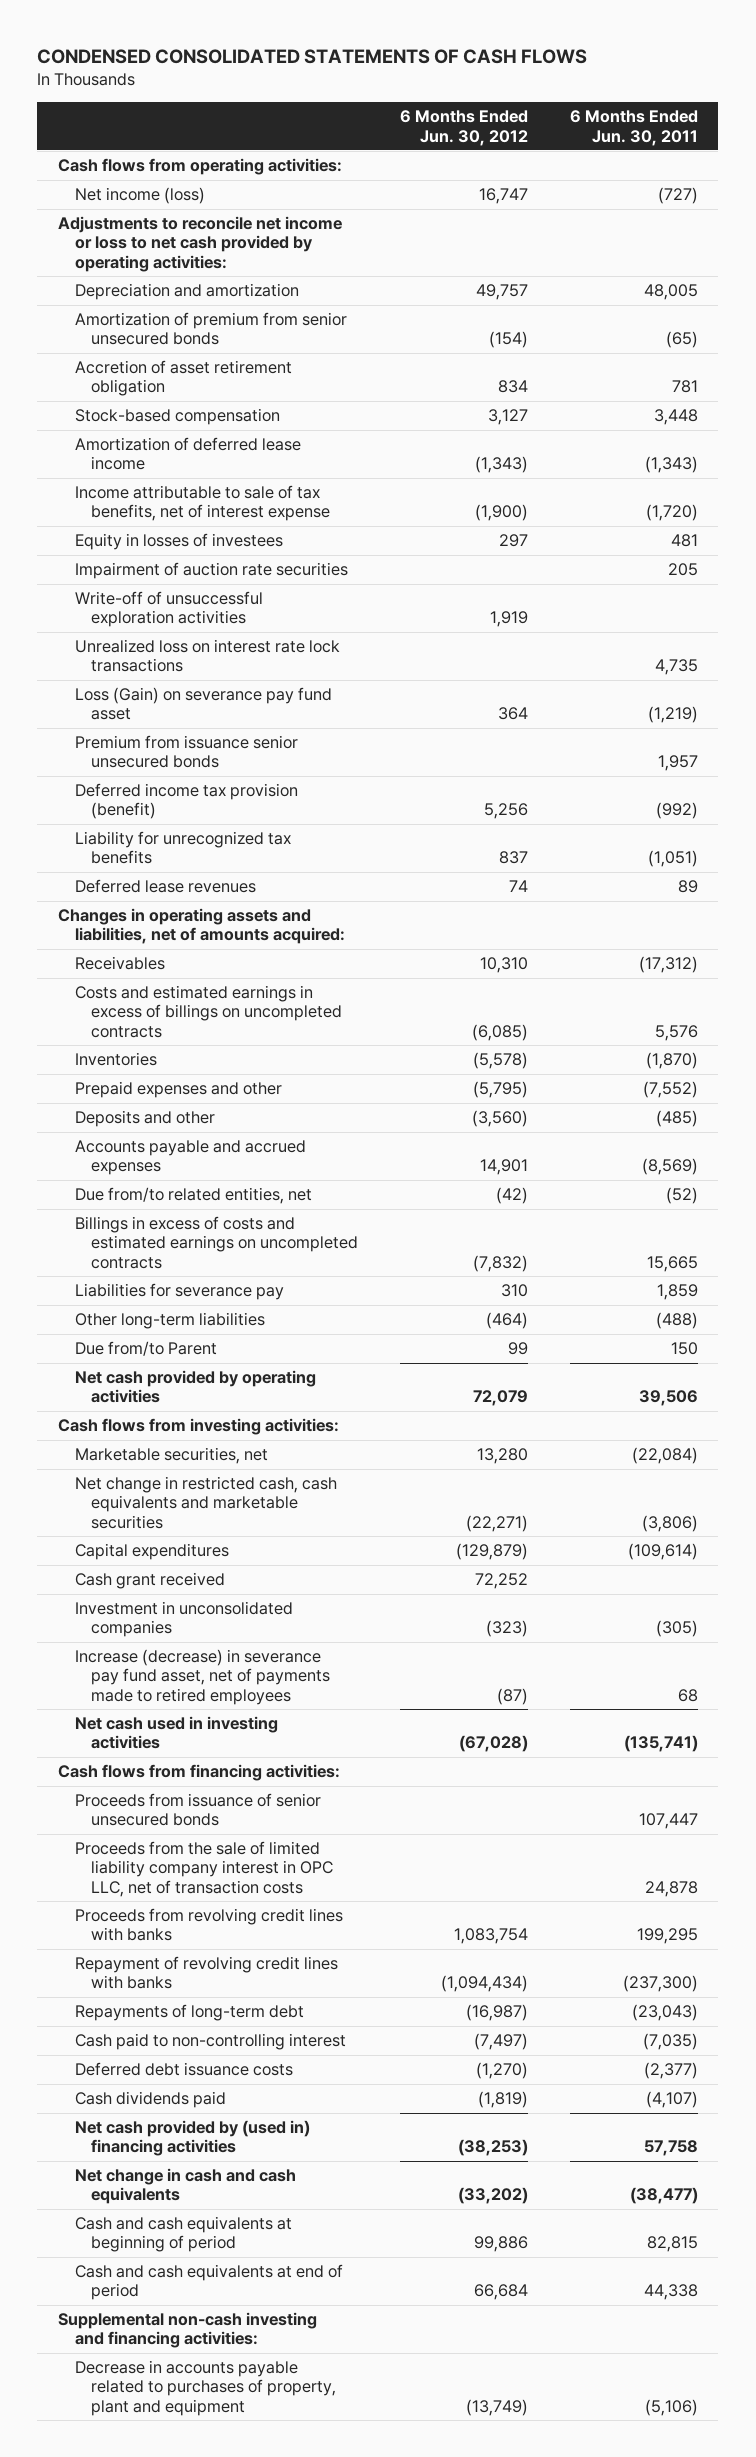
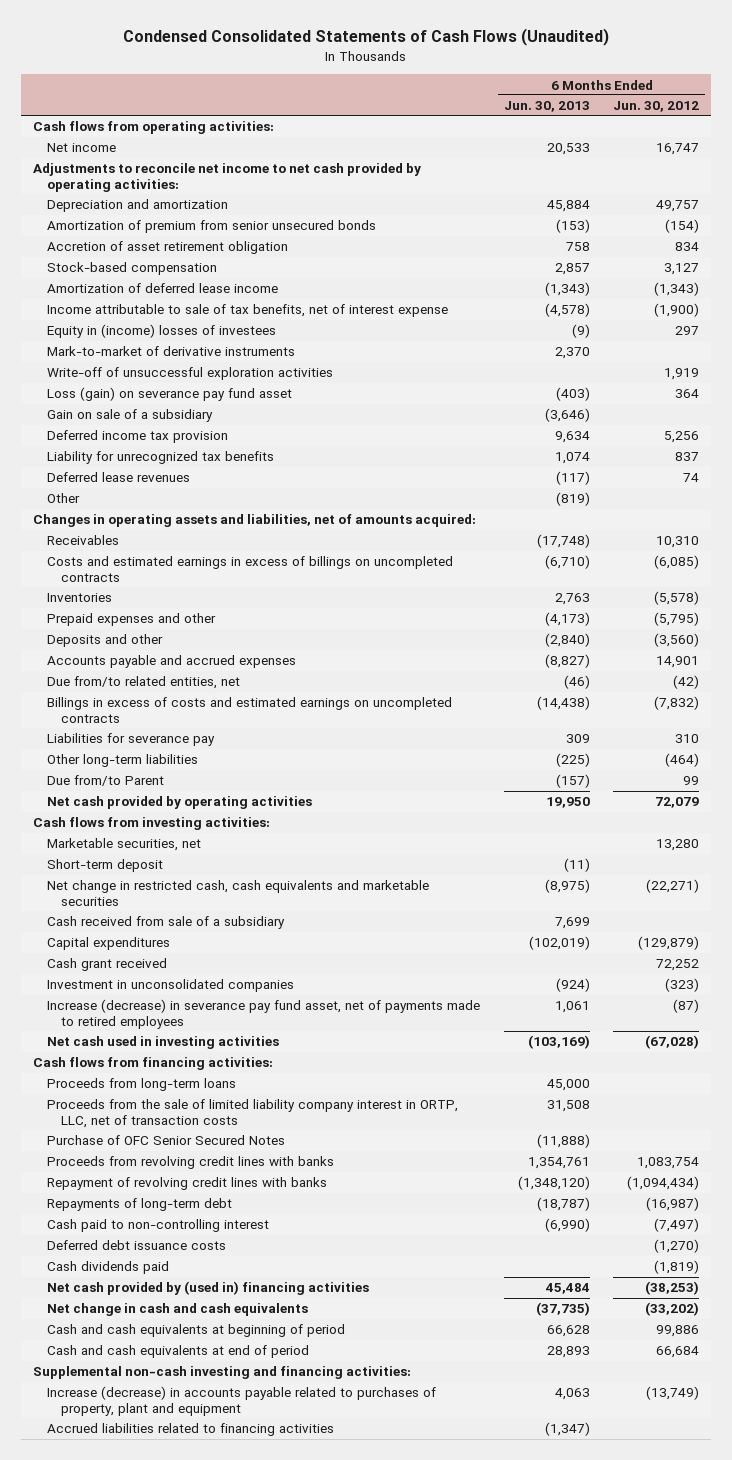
[37,49,588,65] CONDENSED CONSOLIDATED STATEMENTS OF CASH FLOWS -> [123,28,610,47] Condensed Consolidated Statements of Cash Flows (Unaudited)
[569,110,698,146] 6 Months Ended Jun. 30, 2011 -> none
none -> [503,101,590,113] Jun. 30, 2013
[74,187,205,205] Net income (loss) -> [47,143,117,153] Net income
[58,216,343,272] Adjustments to reconcile net income or loss to net cash provided by operating activities: -> [32,163,421,192] Adjustments to reconcile net income to net cash provided by operating activities:
[74,562,348,580] Impairment of auction rate securities -> none
[74,533,283,551] Equity in losses of investees -> [47,324,277,339] Equity in (income) losses of investees
none -> [47,346,296,357] Mark-to-market of derivative instruments
[74,639,340,673] Unrealized loss on interest rate lock transactions -> none
[74,735,298,769] Premium from issuance senior unsecured bonds -> none
[74,687,332,721] Loss (Gain) on severance pay fund asset -> [47,387,293,402] Loss (gain) on severance pay fund asset
none -> [47,409,214,423] Gain on sale of a subsidiary
[74,783,298,820] Deferred income tax provision (benefit) -> [47,430,229,444] Deferred income tax provision
none -> [47,493,81,504] Other
none -> [47,859,164,873] Short-term deposit
none -> [47,916,286,930] Cash received from sale of a subsidiary
[74,1793,321,1827] Proceeds from issuance of senior unsecured bonds -> none
none -> [47,1078,237,1092] Proceeds from long-term loans
[74,1841,334,1897] Proceeds from the sale of limited liability company interest in OPC LLC, net of transaction costs -> [47,1099,459,1128] Proceeds from the sale of limited liability company interest in ORTP, LLC, net of transaction costs
none -> [47,1135,286,1146] Purchase of OFC Senior Secured Notes
[74,2360,337,2416] Decrease in accounts payable related to purchases of property, plant and equipment -> [47,1386,437,1416] Increase (decrease) in accounts payable related to purchases of property, plant and equipment
none -> [47,1423,335,1437] Accrued liabilities related to financing activities

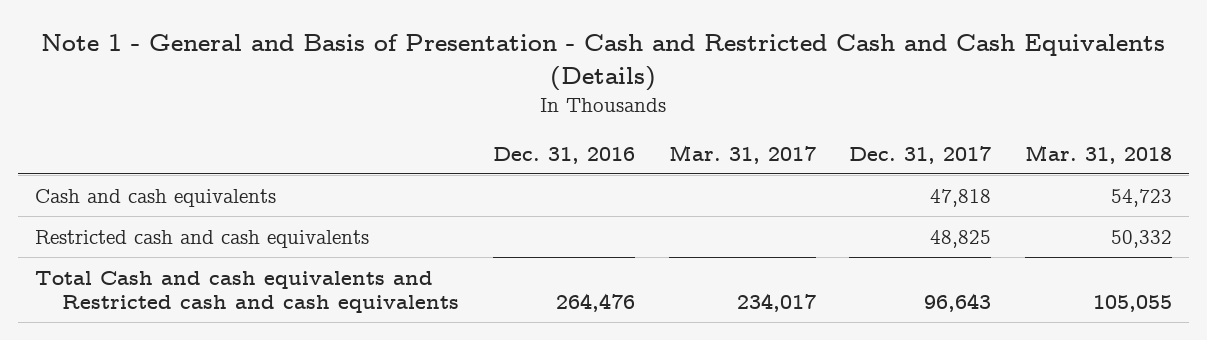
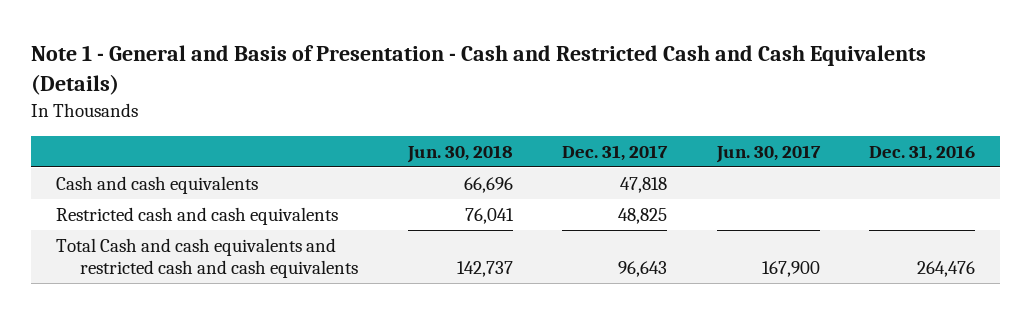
[668,144,816,164] Mar. 31, 2017 -> none
[1024,144,1172,164] Mar. 31, 2018 -> none
none -> [406,144,513,163] Jun. 30, 2018
none -> [715,144,821,163] Jun. 30, 2017
[35,270,460,314] Total Cash and cash equivalents and Restricted cash and cash equivalents -> [56,238,359,279] Total Cash and cash equivalents and restricted cash and cash equivalents

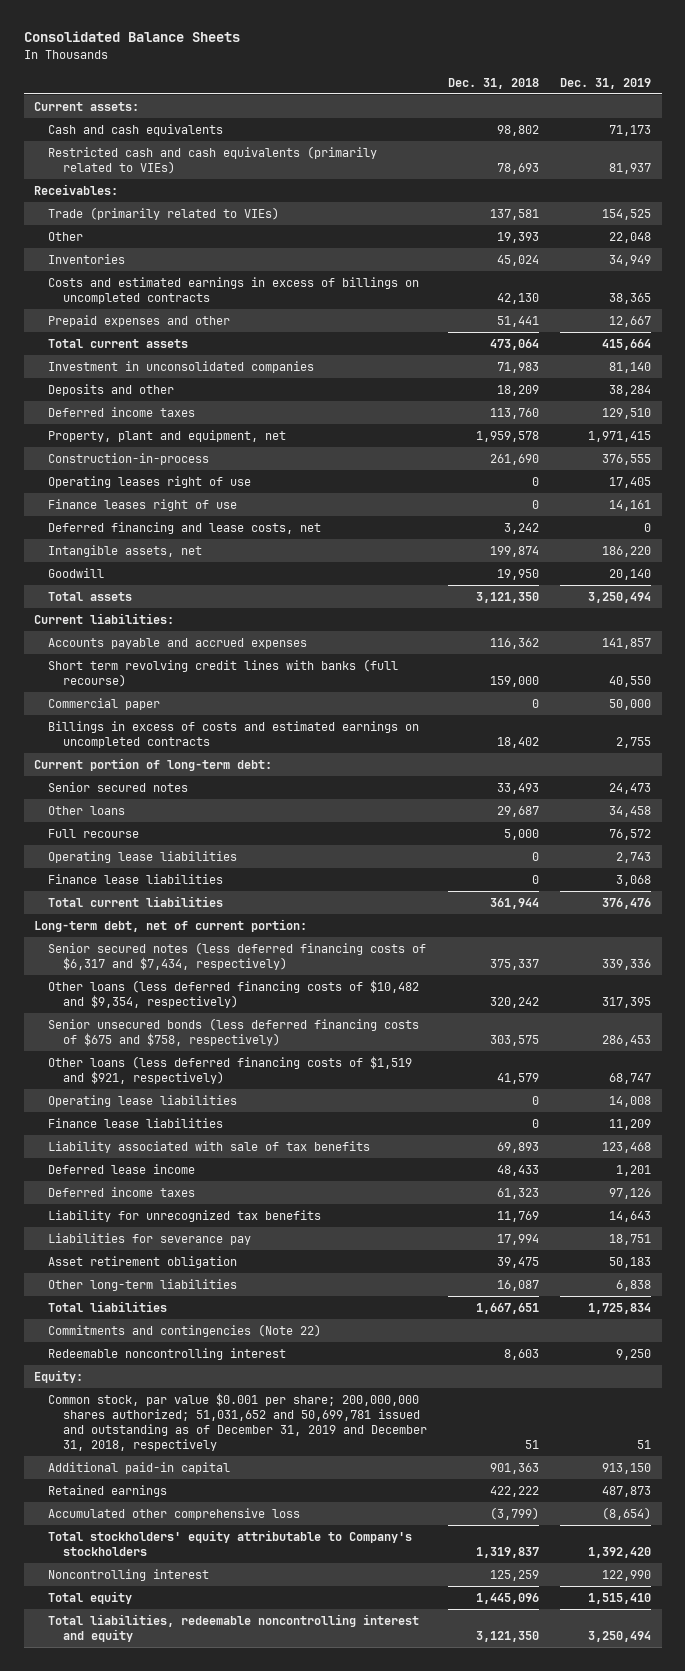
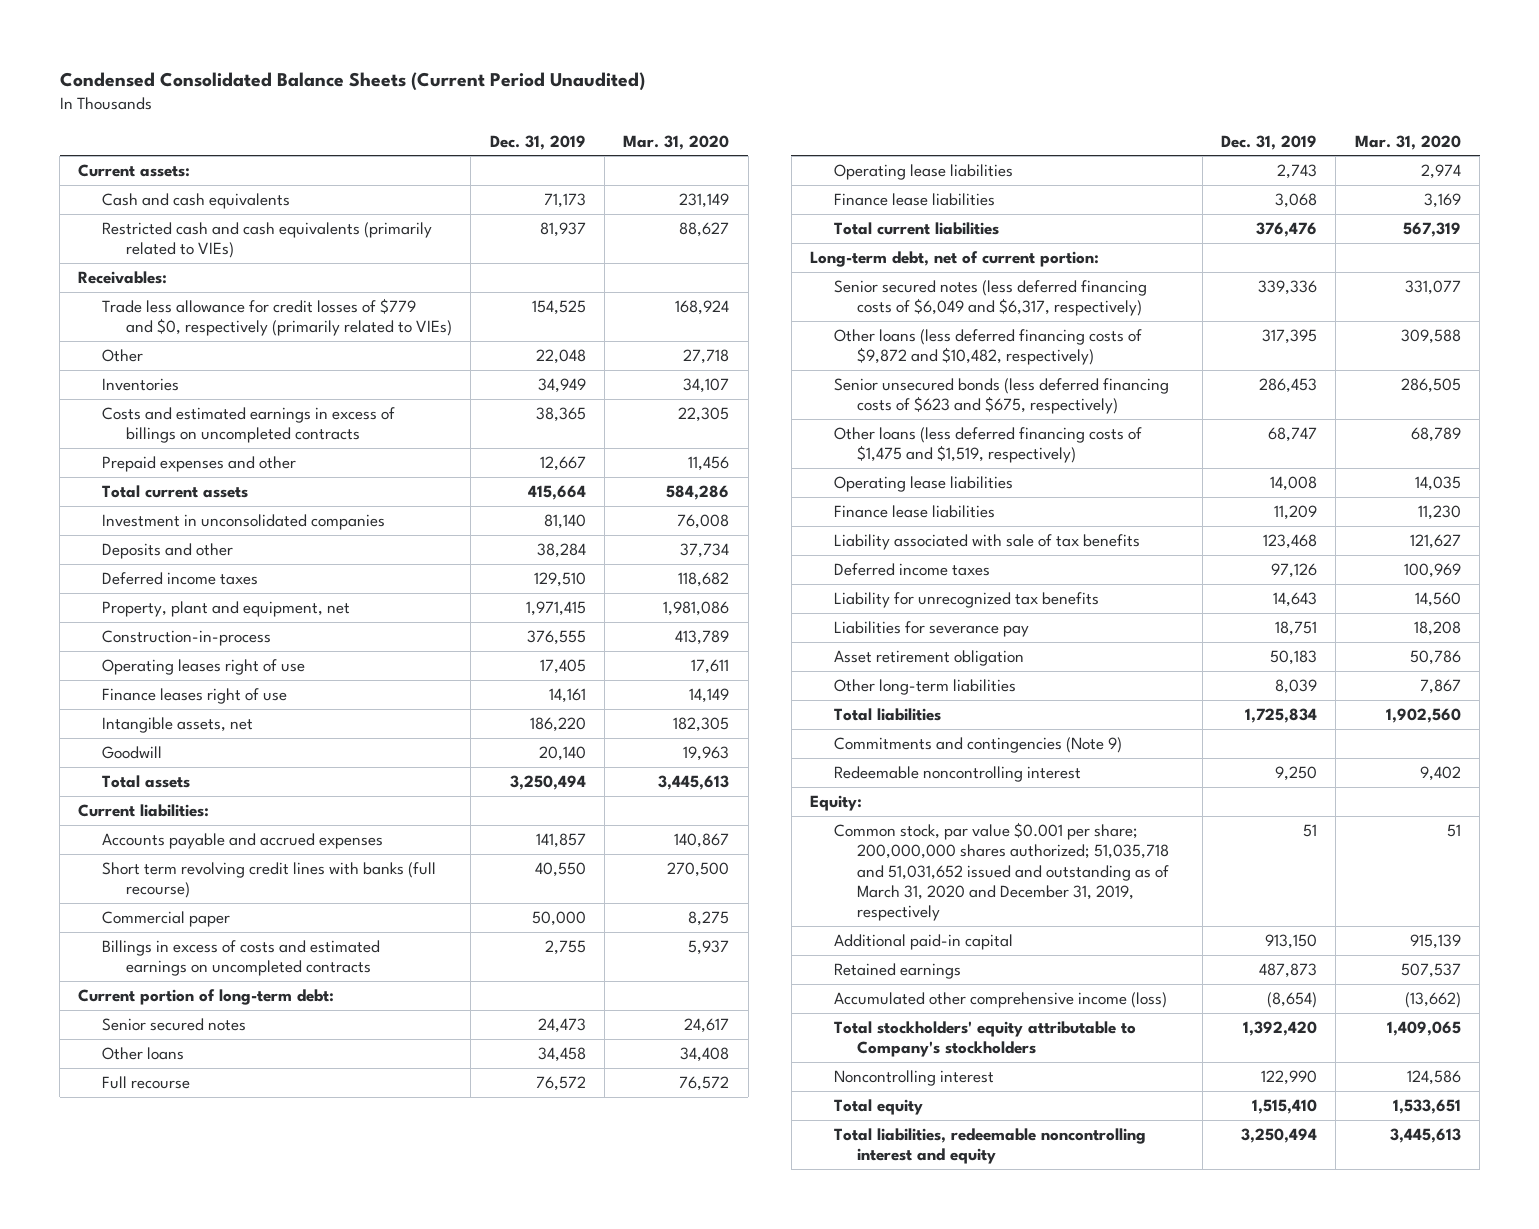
[23,31,240,43] Consolidated Balance Sheets -> [59,72,645,92] Condensed Consolidated Balance Sheets (Current Period Unaudited)
[447,77,539,89] Dec. 31, 2018 -> none
none -> [623,134,730,150] Mar. 31, 2020
[48,206,280,220] Trade (primarily related to VIEs) -> [102,298,452,337] Trade less allowance for credit losses of $779 and $0, respectively (primarily related to VIEs)
[48,521,322,534] Deferred financing and lease costs, net -> none
[48,941,427,970] Senior secured notes (less deferred financing costs of $6,317 and $7,434, respectively) -> [833,280,1147,317] Senior secured notes (less deferred financing costs of $6,049 and $6,317, respectively)
[48,979,420,1008] Other loans (less deferred financing costs of $10,482 and $9,354, respectively) -> [833,329,1142,366] Other loans (less deferred financing costs of $9,872 and $10,482, respectively)
[48,1017,420,1046] Senior unsecured bonds (less deferred financing costs of $675 and $758, respectively) -> [833,378,1169,415] Senior unsecured bonds (less deferred financing costs of $623 and $675, respectively)
[48,1055,413,1084] Other loans (less deferred financing costs of $1,519 and $921, respectively) -> [833,427,1142,464] Other loans (less deferred financing costs of $1,475 and $1,519, respectively)
[48,1163,196,1174] Deferred lease income -> none
[615,1279,651,1291] 6,838 -> [1275,679,1318,695] 8,039
[48,1323,322,1337] Commitments and contingencies (Note 22) -> [833,737,1122,754] Commitments and contingencies (Note 9)
[48,1392,427,1451] Common stock, par value $0.001 per share; 200,000,000 shares authorized; 51,031,652 and 50,699,781 issued and outstanding as of December 31, 2019 and December 31, 2018, respectively -> [833,822,1170,922] Common stock, par value $0.001 per share; 200,000,000 shares authorized; 51,035,718 and 51,031,652 issued and outstanding as of March 31, 2020 and December 31, 2019, respectively
[48,1507,301,1520] Accumulated other comprehensive loss -> [833,992,1167,1009] Accumulated other comprehensive income (loss)

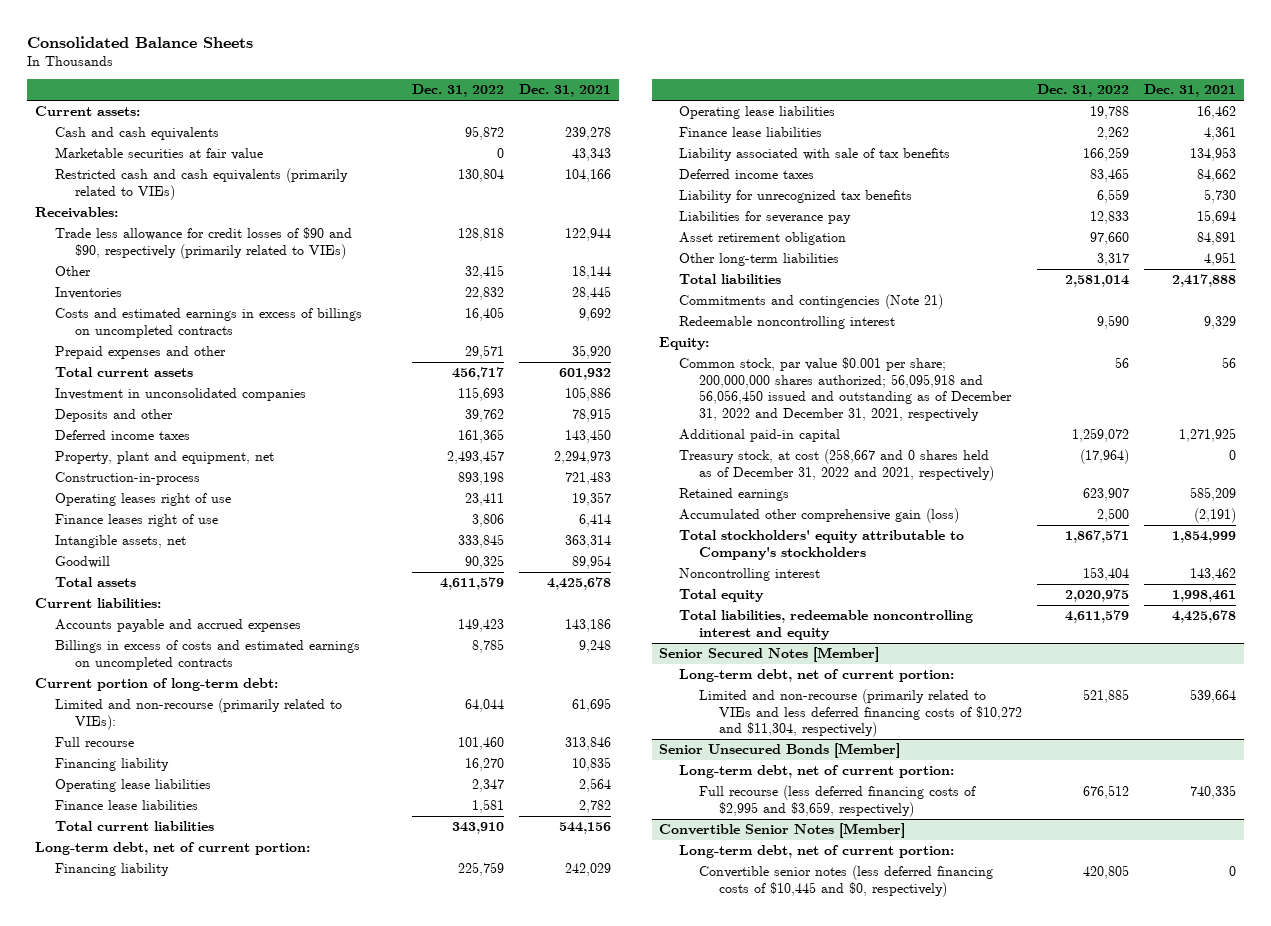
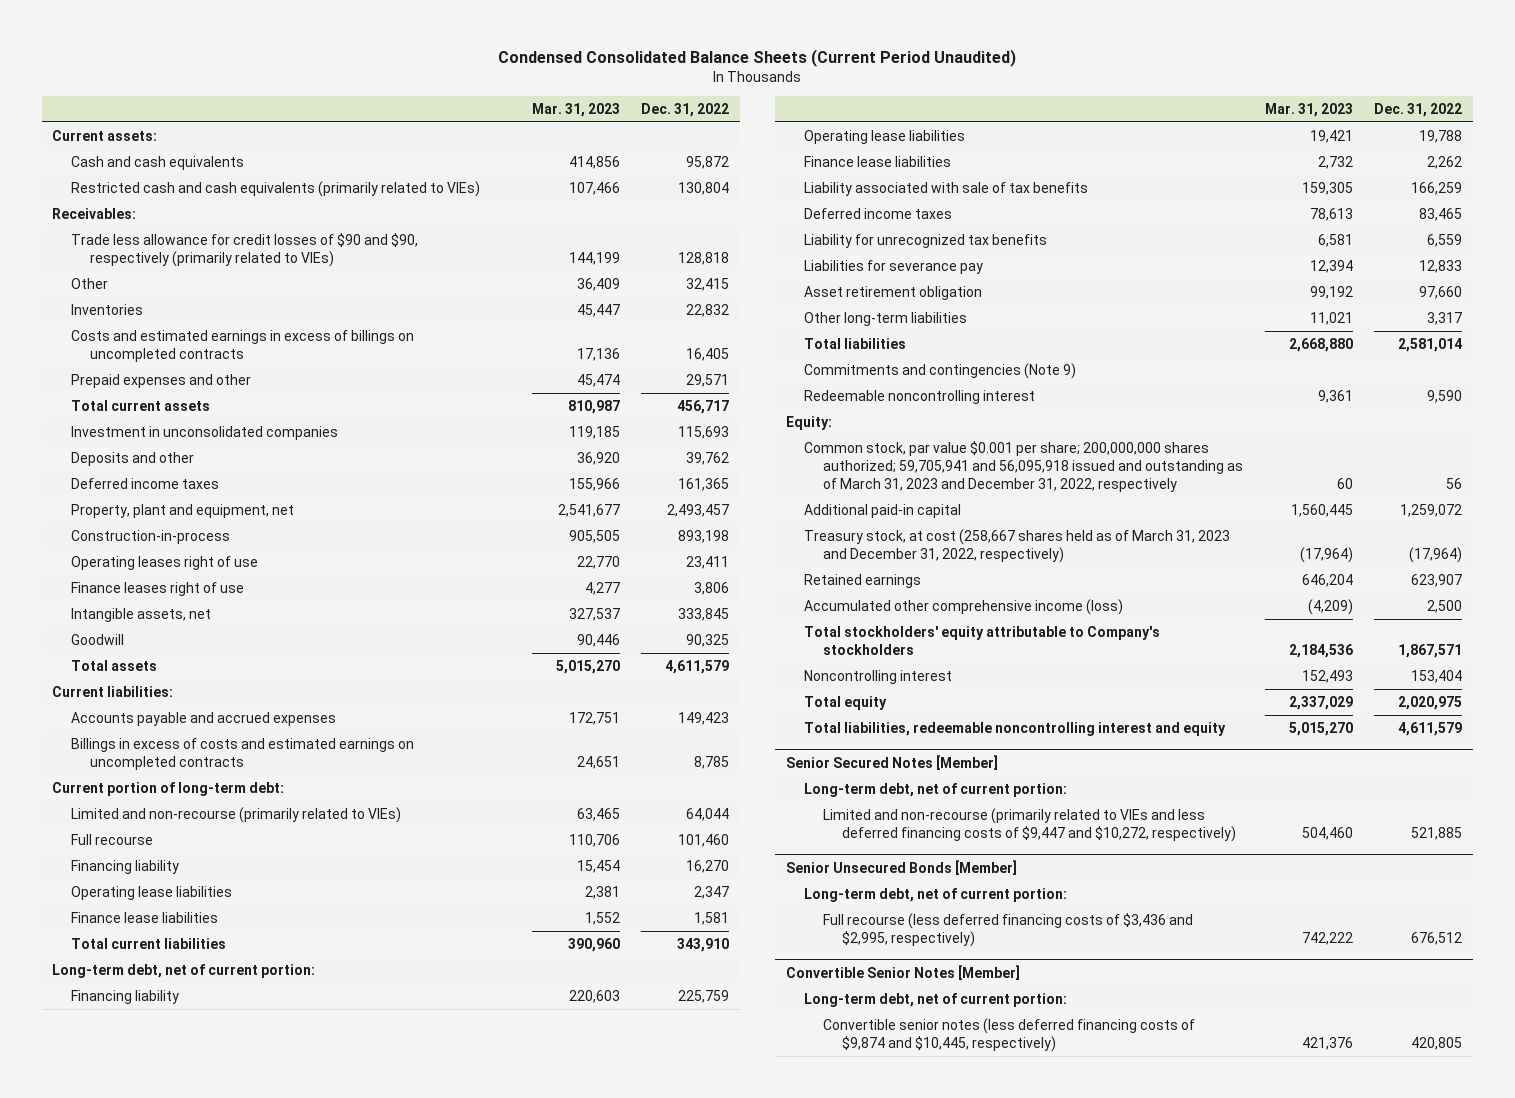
[27,35,254,48] Consolidated Balance Sheets -> [498,49,1017,68] Condensed Consolidated Balance Sheets (Current Period Unaudited)
[519,84,612,98] Dec. 31, 2021 -> none
none -> [531,102,620,117] Mar. 31, 2023
[54,147,263,161] Marketable securities at fair value -> none
[54,698,342,730] Limited and non-recourse (primarily related to VIEs): -> [71,806,402,823] Limited and non-recourse (primarily related to VIEs)
[679,294,944,310] Commitments and contingencies (Note 21) -> [804,362,1077,379] Commitments and contingencies (Note 9)
[679,357,1013,421] Common stock, par value $0.001 per share; 200,000,000 shares authorized; 56,095,918 and 56,056,450 issued and outstanding as of December 31, 2022 and December 31, 2021, respectively -> [804,440,1244,492] Common stock, par value $0.001 per share; 200,000,000 shares authorized; 59,705,941 and 56,095,918 issued and outstanding as of March 31, 2023 and December 31, 2022, respectively
[679,449,995,481] Treasury stock, at cost (258,667 and 0 shares held as of December 31, 2022 and 2021, respectively) -> [804,528,1231,563] Treasury stock, at cost (258,667 shares held as of March 31, 2023 and December 31, 2022, respectively)
[679,508,960,524] Accumulated other comprehensive gain (loss) -> [804,598,1124,615] Accumulated other comprehensive income (loss)
[699,689,1023,738] Limited and non-recourse (primarily related to VIEs and less deferred financing costs of $10,272 and $11,304, respectively) -> [823,807,1237,842] Limited and non-recourse (primarily related to VIEs and less deferred financing costs of $9,447 and $10,272, respectively)
[699,785,977,817] Full recourse (less deferred financing costs of $2,995 and $3,659, respectively) -> [823,912,1194,947] Full recourse (less deferred financing costs of $3,436 and $2,995, respectively)
[699,865,994,897] Convertible senior notes (less deferred financing costs of $10,445 and $0, respectively) -> [823,1017,1196,1052] Convertible senior notes (less deferred financing costs of $9,874 and $10,445, respectively)

